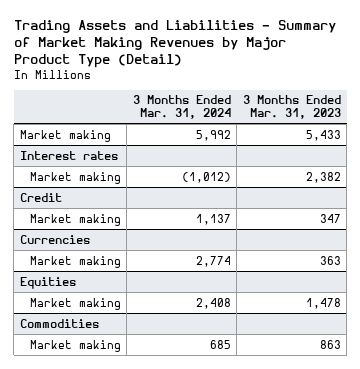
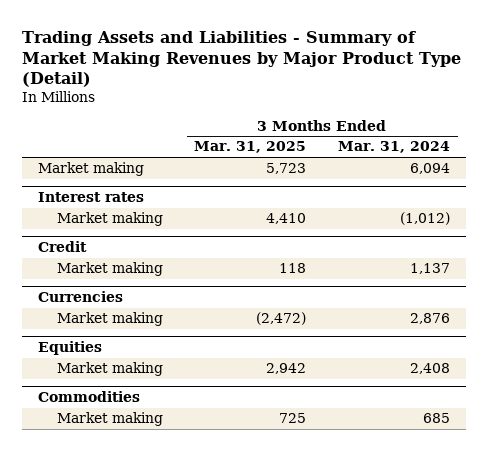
[242,95,341,120] 3 Months Ended Mar. 31, 2023 -> none
none -> [194,141,307,154] Mar. 31, 2025
[195,129,231,141] 5,992 -> [410,163,451,175] 6,094
[195,255,231,267] 2,774 -> [410,313,451,325] 2,876

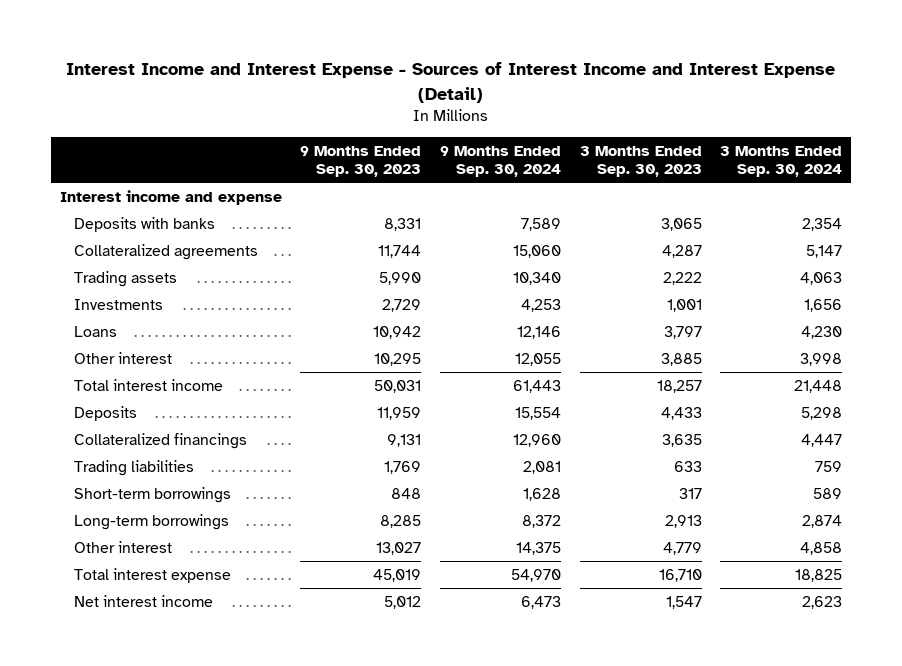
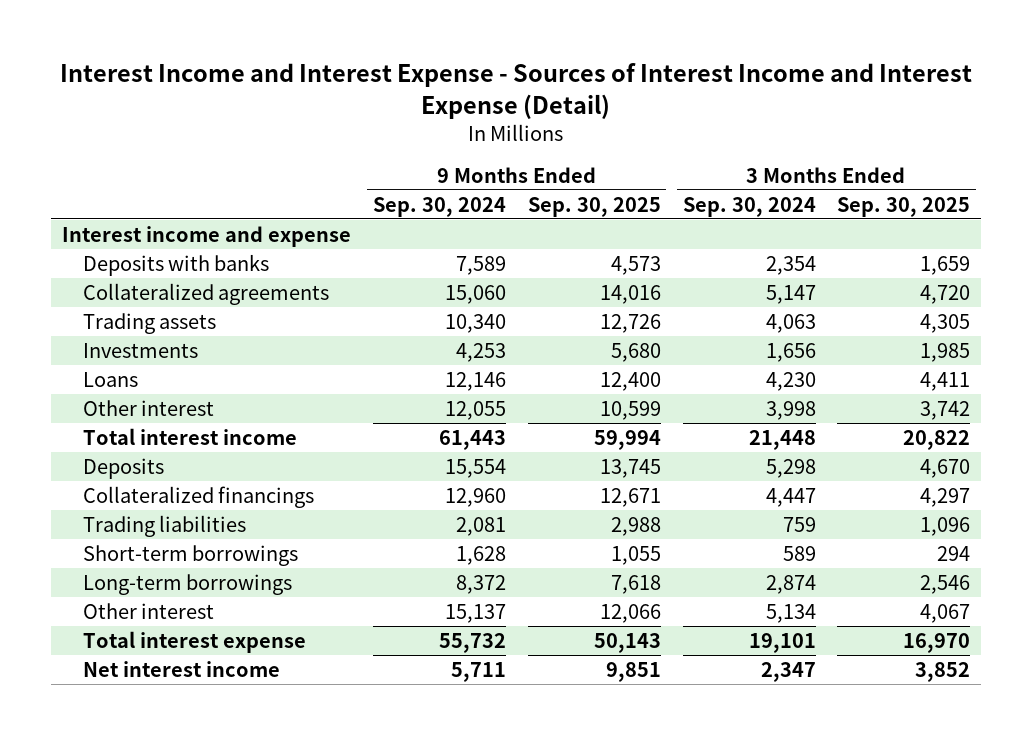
[300,145,422,178] 9 Months Ended Sep. 30, 2023 -> none
[579,145,702,178] 3 Months Ended Sep. 30, 2023 -> none
none -> [527,196,661,217] Sep. 30, 2025
none -> [837,196,971,217] Sep. 30, 2025
[516,541,562,555] 14,375 -> [444,603,506,623] 15,137
[800,541,843,555] 4,858 -> [765,603,816,623] 5,134
[511,568,562,582] 54,970 -> [438,632,506,653] 55,732
[795,568,843,582] 18,825 -> [748,632,816,653] 19,101
[521,595,562,609] 6,473 -> [450,661,506,682] 5,711
[802,595,843,609] 2,623 -> [760,661,816,682] 2,347

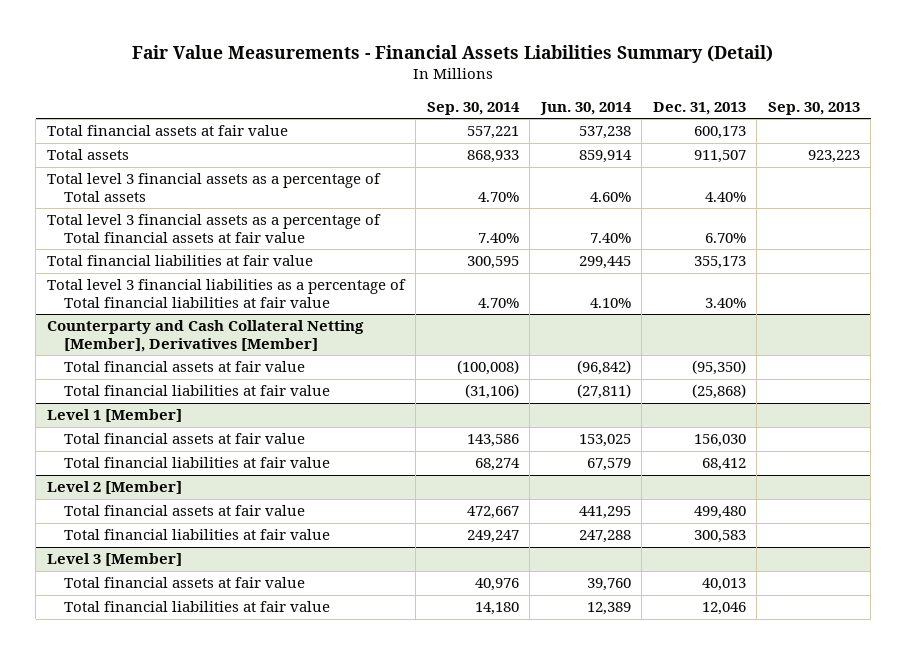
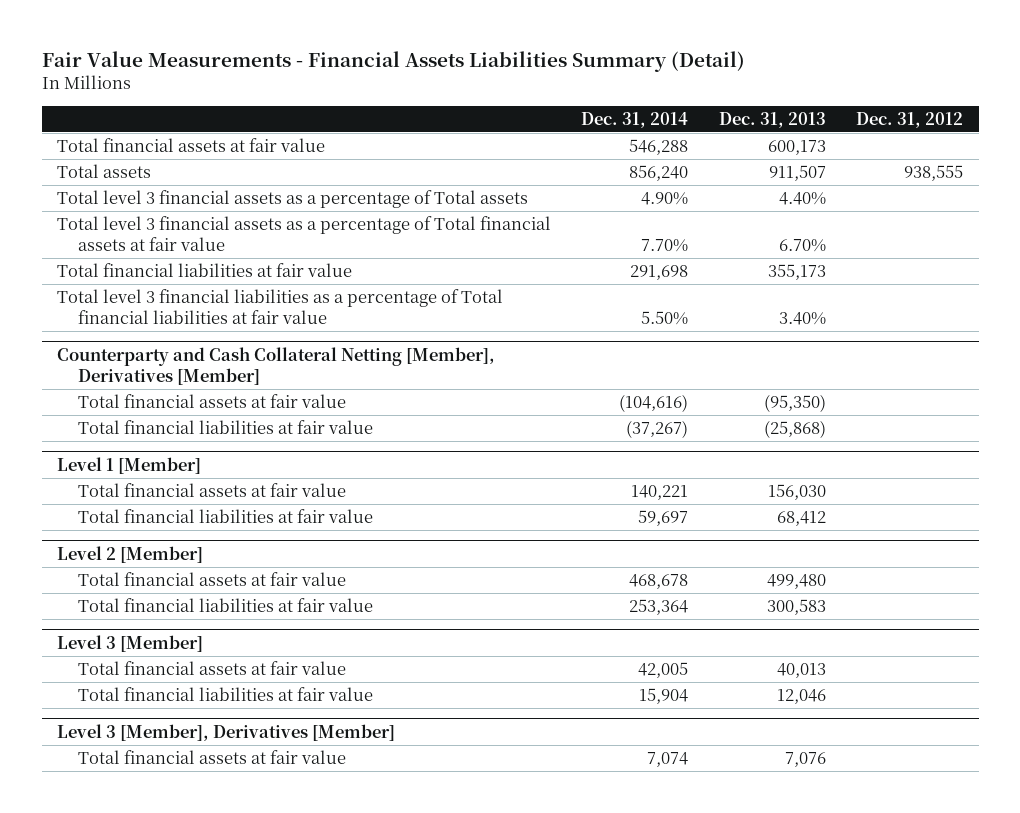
[426,101,520,115] Sep. 30, 2014 -> none
[539,101,632,115] Jun. 30, 2014 -> none
[767,101,860,115] Sep. 30, 2013 -> none
none -> [581,111,689,128] Dec. 31, 2014
none -> [856,111,964,128] Dec. 31, 2012
none -> [56,723,395,741] Level 3 [Member], Derivatives [Member]
none -> [78,750,347,765] Total financial assets at fair value

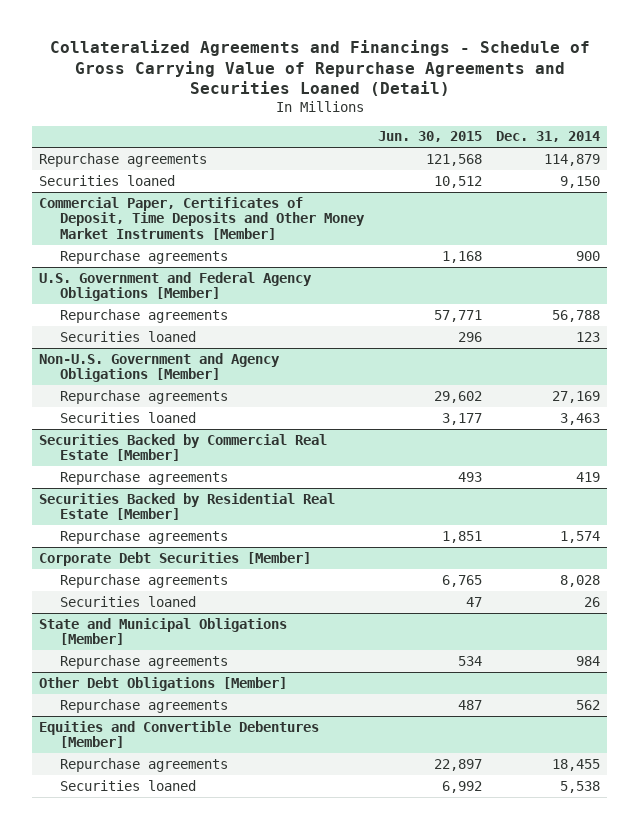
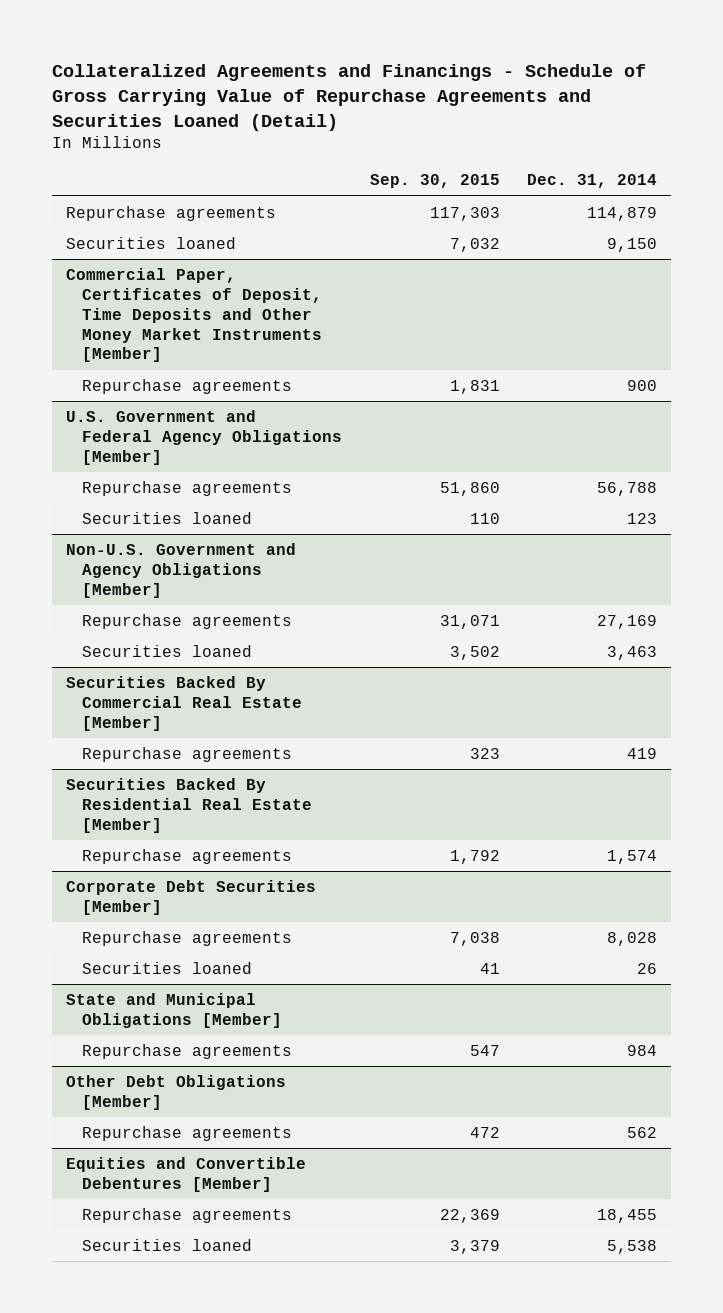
[378,131,483,143] Jun. 30, 2015 -> none
none -> [369,174,500,189] Sep. 30, 2015
[39,433,328,462] Securities Backed by Commercial Real Estate [Member] -> [66,675,303,731] Securities Backed By Commercial Real Estate [Member]
[39,492,336,521] Securities Backed by Residential Real Estate [Member] -> [66,777,313,833] Securities Backed By Residential Real Estate [Member]

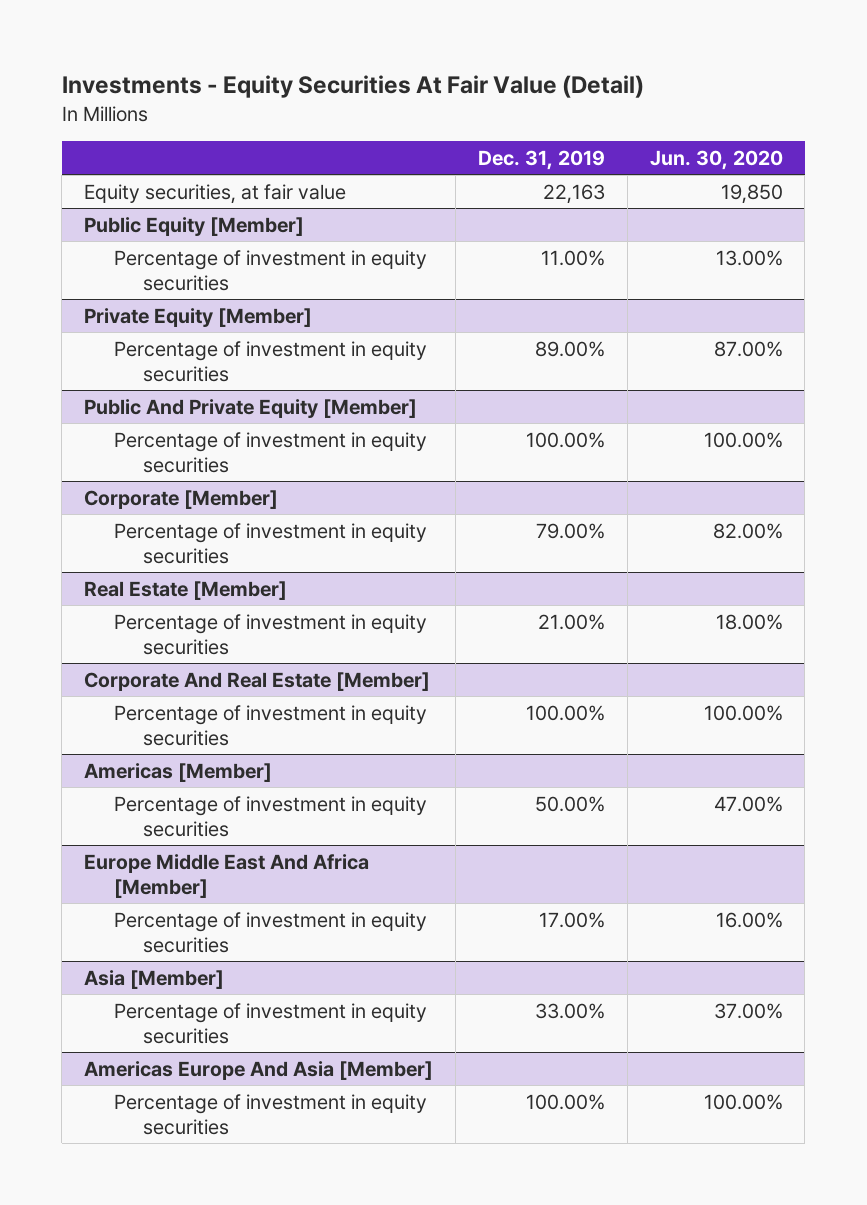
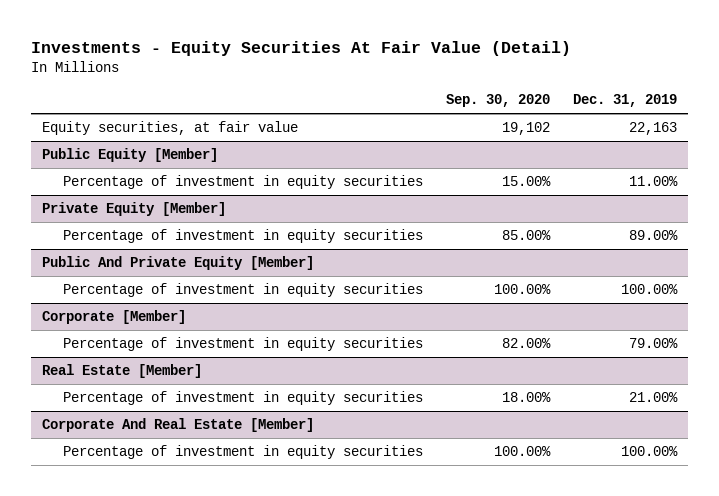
[649,149,783,170] Jun. 30, 2020 -> none
none -> [445,94,550,108] Sep. 30, 2020
[84,762,273,782] Americas [Member] -> none
[113,795,427,837] Percentage of investment in equity securities -> none
[84,853,370,898] Europe Middle East And Africa [Member] -> none
[113,911,427,953] Percentage of investment in equity securities -> none
[84,969,225,989] Asia [Member] -> none
[113,1002,427,1044] Percentage of investment in equity securities -> none
[84,1060,434,1080] Americas Europe And Asia [Member] -> none
[113,1093,427,1135] Percentage of investment in equity securities -> none

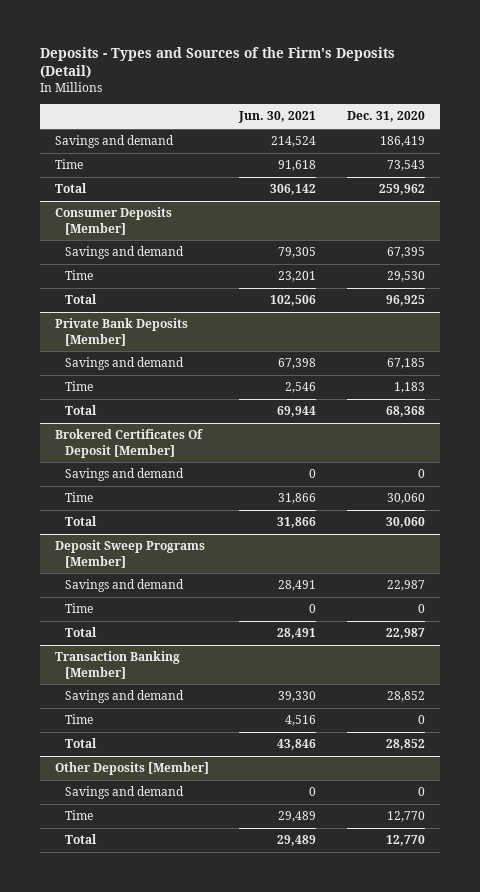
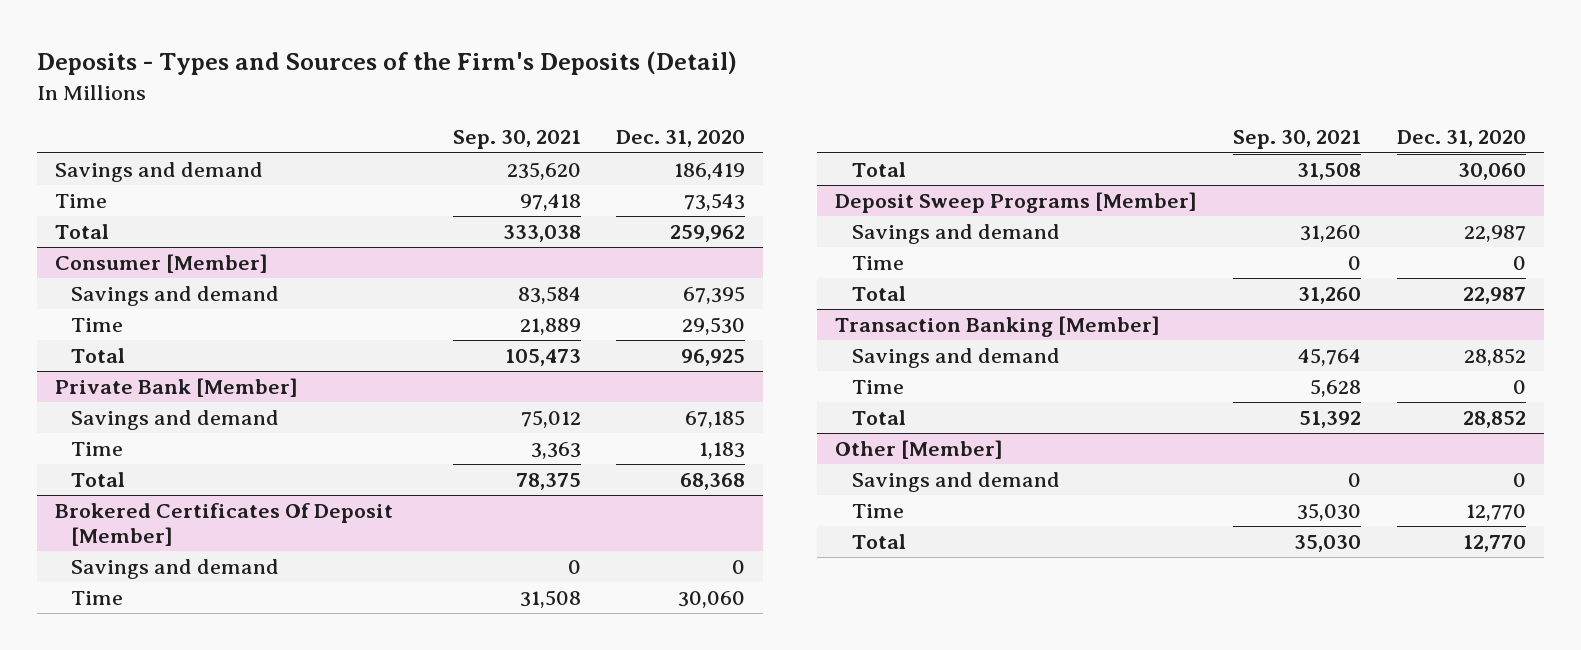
[238,111,317,124] Jun. 30, 2021 -> none
none -> [452,130,581,150] Sep. 30, 2021
[54,207,172,235] Consumer Deposits [Member] -> [54,254,268,274] Consumer [Member]
[54,318,188,346] Private Bank Deposits [Member] -> [54,378,298,398] Private Bank [Member]
[54,762,209,776] Other Deposits [Member] -> [835,440,1004,460] Other [Member]

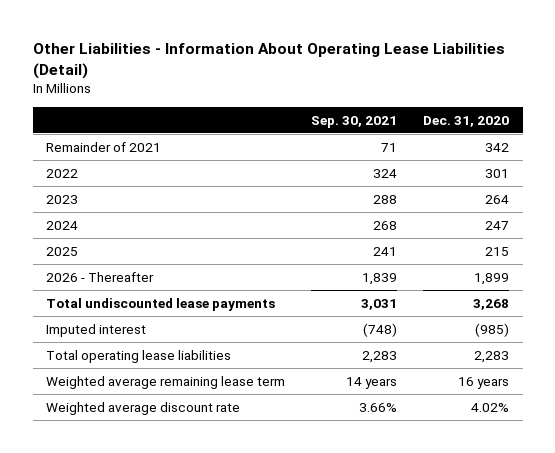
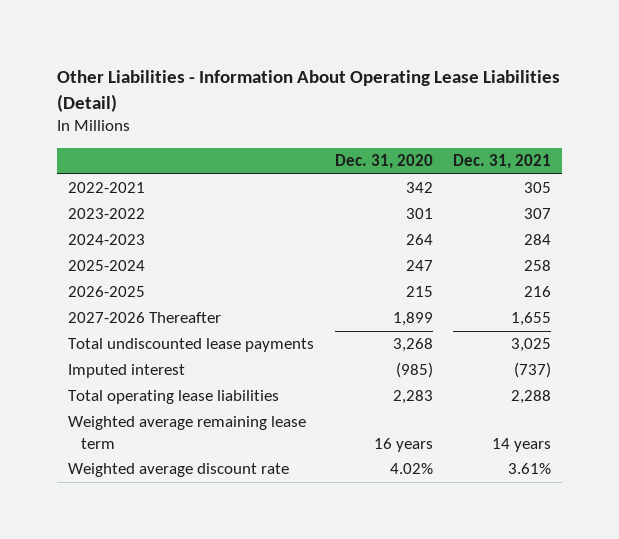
[311,115,398,128] Sep. 30, 2021 -> none
none -> [453,154,552,170] Dec. 31, 2021
[46,141,162,152] Remainder of 2021 -> none
[46,168,79,178] 2022 -> [67,182,145,194] 2022-2021
[485,168,510,178] 301 -> [405,182,433,194] 342
[46,194,79,204] 2023 -> [67,208,145,220] 2023-2022
[485,194,510,204] 264 -> [405,208,433,220] 301
[46,220,79,230] 2024 -> [67,234,145,246] 2024-2023
[485,220,510,230] 247 -> [405,234,433,246] 264
[46,246,79,256] 2025 -> [67,260,145,272] 2025-2024
[485,246,510,256] 215 -> [405,260,433,272] 247
none -> [67,286,145,298] 2026-2025
[46,271,155,282] 2026 - Thereafter -> [67,312,221,324] 2027-2026 Thereafter

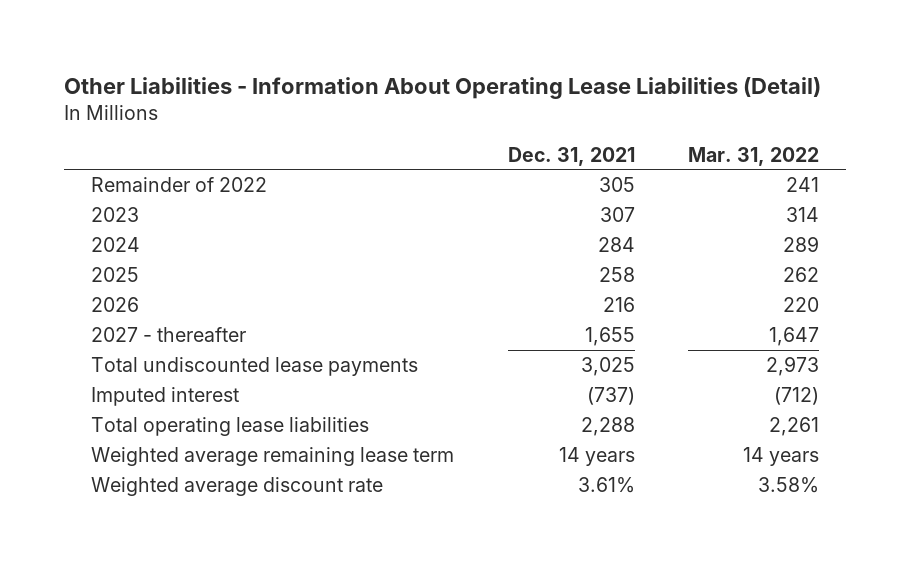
[334,154,433,170] Dec. 31, 2020 -> none
none -> [688,146,820,166] Mar. 31, 2022
[67,182,145,194] 2022-2021 -> none
none -> [91,177,268,193] Remainder of 2022
[67,208,145,220] 2023-2022 -> [91,207,140,223] 2023
[67,234,145,246] 2024-2023 -> [91,237,141,253] 2024
[67,260,145,272] 2025-2024 -> [91,267,140,283] 2025
[67,286,145,298] 2026-2025 -> [91,297,140,313] 2026
[67,312,221,324] 2027-2026 Thereafter -> [91,327,247,343] 2027 - thereafter

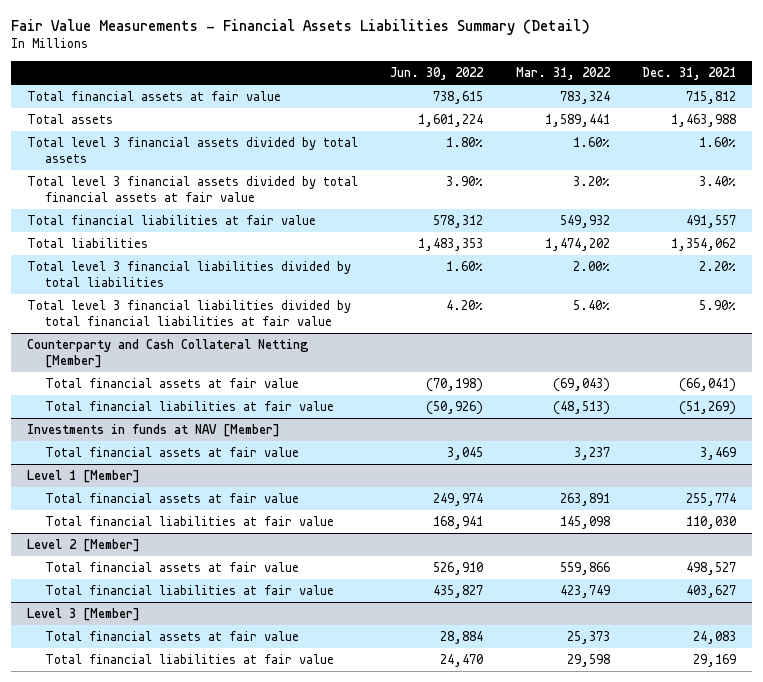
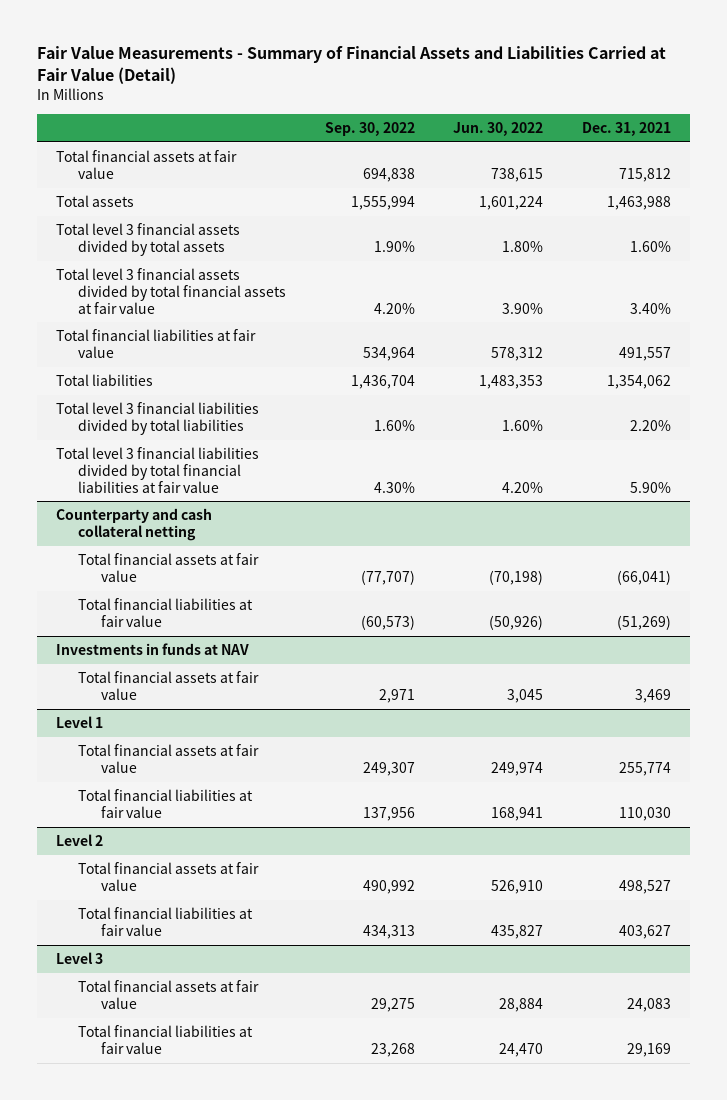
[11,18,591,35] Fair Value Measurements - Financial Assets Liabilities Summary (Detail) -> [37,45,667,84] Fair Value Measurements - Summary of Financial Assets and Liabilities Carried at Fair Value (Detail)
[515,67,611,81] Mar. 31, 2022 -> none
none -> [324,122,415,137] Sep. 30, 2022
[27,339,310,368] Counterparty and Cash Collateral Netting [Member] -> [56,508,213,541] Counterparty and cash collateral netting
[27,424,281,438] Investments in funds at NAV [Member] -> [56,643,250,656] Investments in funds at NAV
[27,470,141,484] Level 1 [Member] -> [56,716,104,729] Level 1
[27,539,141,553] Level 2 [Member] -> [56,834,104,847] Level 2
[27,608,141,622] Level 3 [Member] -> [56,952,104,965] Level 3

